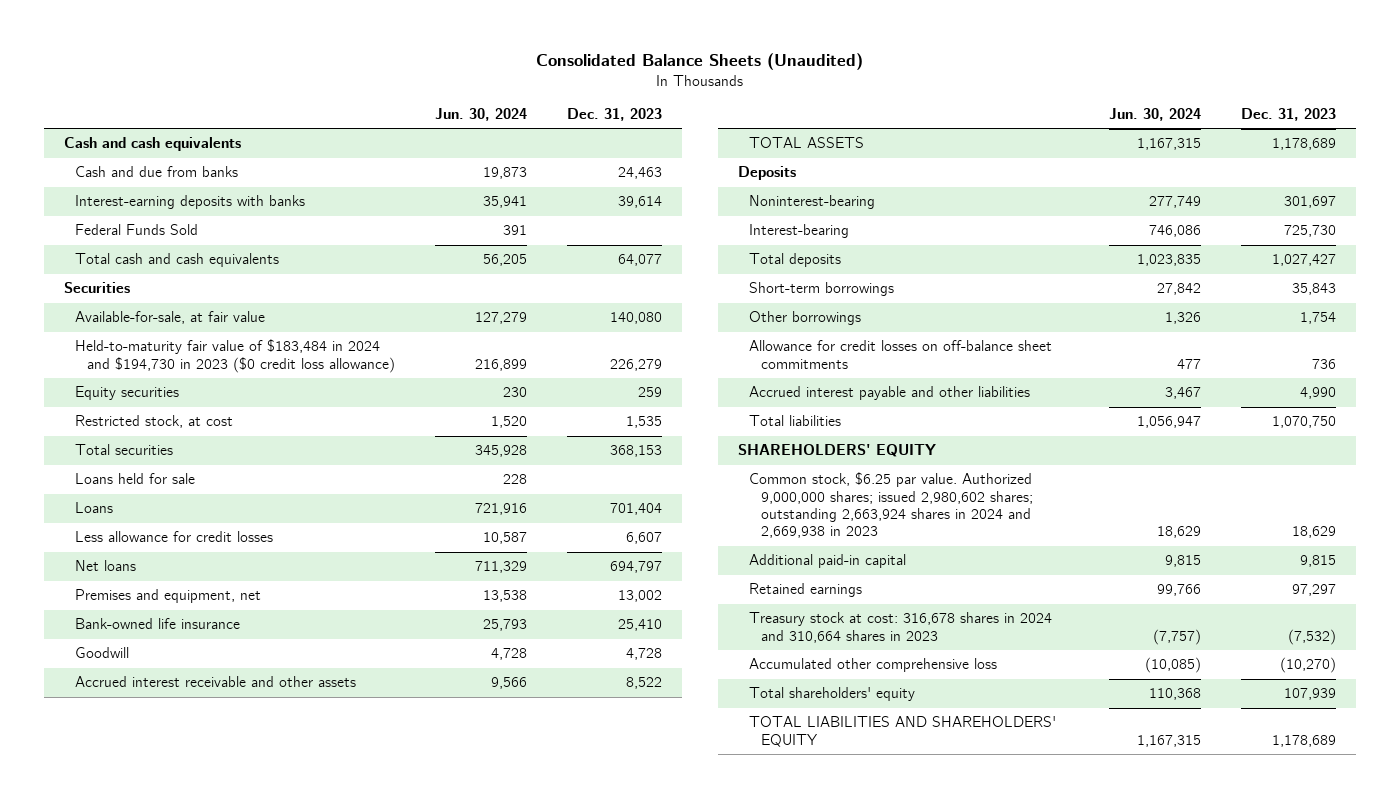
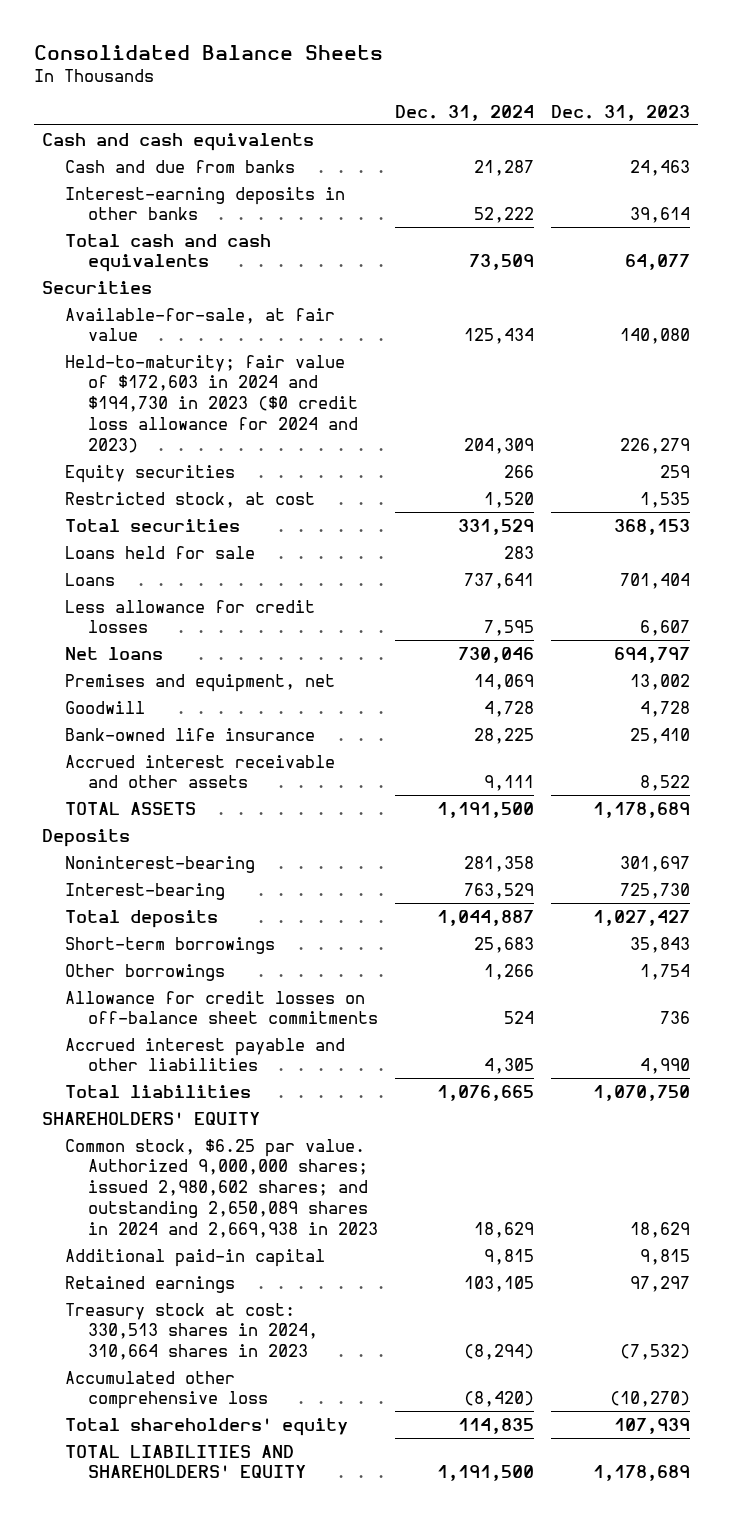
[535,53,863,71] Consolidated Balance Sheets (Unaudited) -> [33,44,383,60] Consolidated Balance Sheets
[435,108,528,122] Jun. 30, 2024 -> none
none -> [394,105,534,122] Dec. 31, 2024
[75,224,199,236] Federal Funds Sold -> none
[75,195,306,210] Interest-earning deposits with banks -> [65,186,346,221] Interest-earning deposits in other banks
[75,339,396,373] Held-to-maturity fair value of $183,484 in 2024 and $194,730 in 2023 ($0 credit loss allowance) -> [65,354,358,454] Held-to-maturity; fair value of $172,603 in 2024 and $194,730 in 2023 ($0 credit loss allowance for 2024 and 2023)
[75,618,241,630] Bank-owned life insurance -> [65,727,316,741] Bank-owned life insurance
[749,472,1034,539] Common stock, $6.25 par value. Authorized 9,000,000 shares; issued 2,980,602 shares; outstanding 2,663,924 shares in 2024 and 2,669,938 in 2023 -> [65,1138,378,1239] Common stock, $6.25 par value. Authorized 9,000,000 shares; issued 2,980,602 shares; and outstanding 2,650,089 shares in 2024 and 2,669,938 in 2023
[749,612,1053,643] Treasury stock at cost: 316,678 shares in 2024 and 310,664 shares in 2023 -> [65,1302,318,1361] Treasury stock at cost: 330,513 shares in 2024, 310,664 shares in 2023

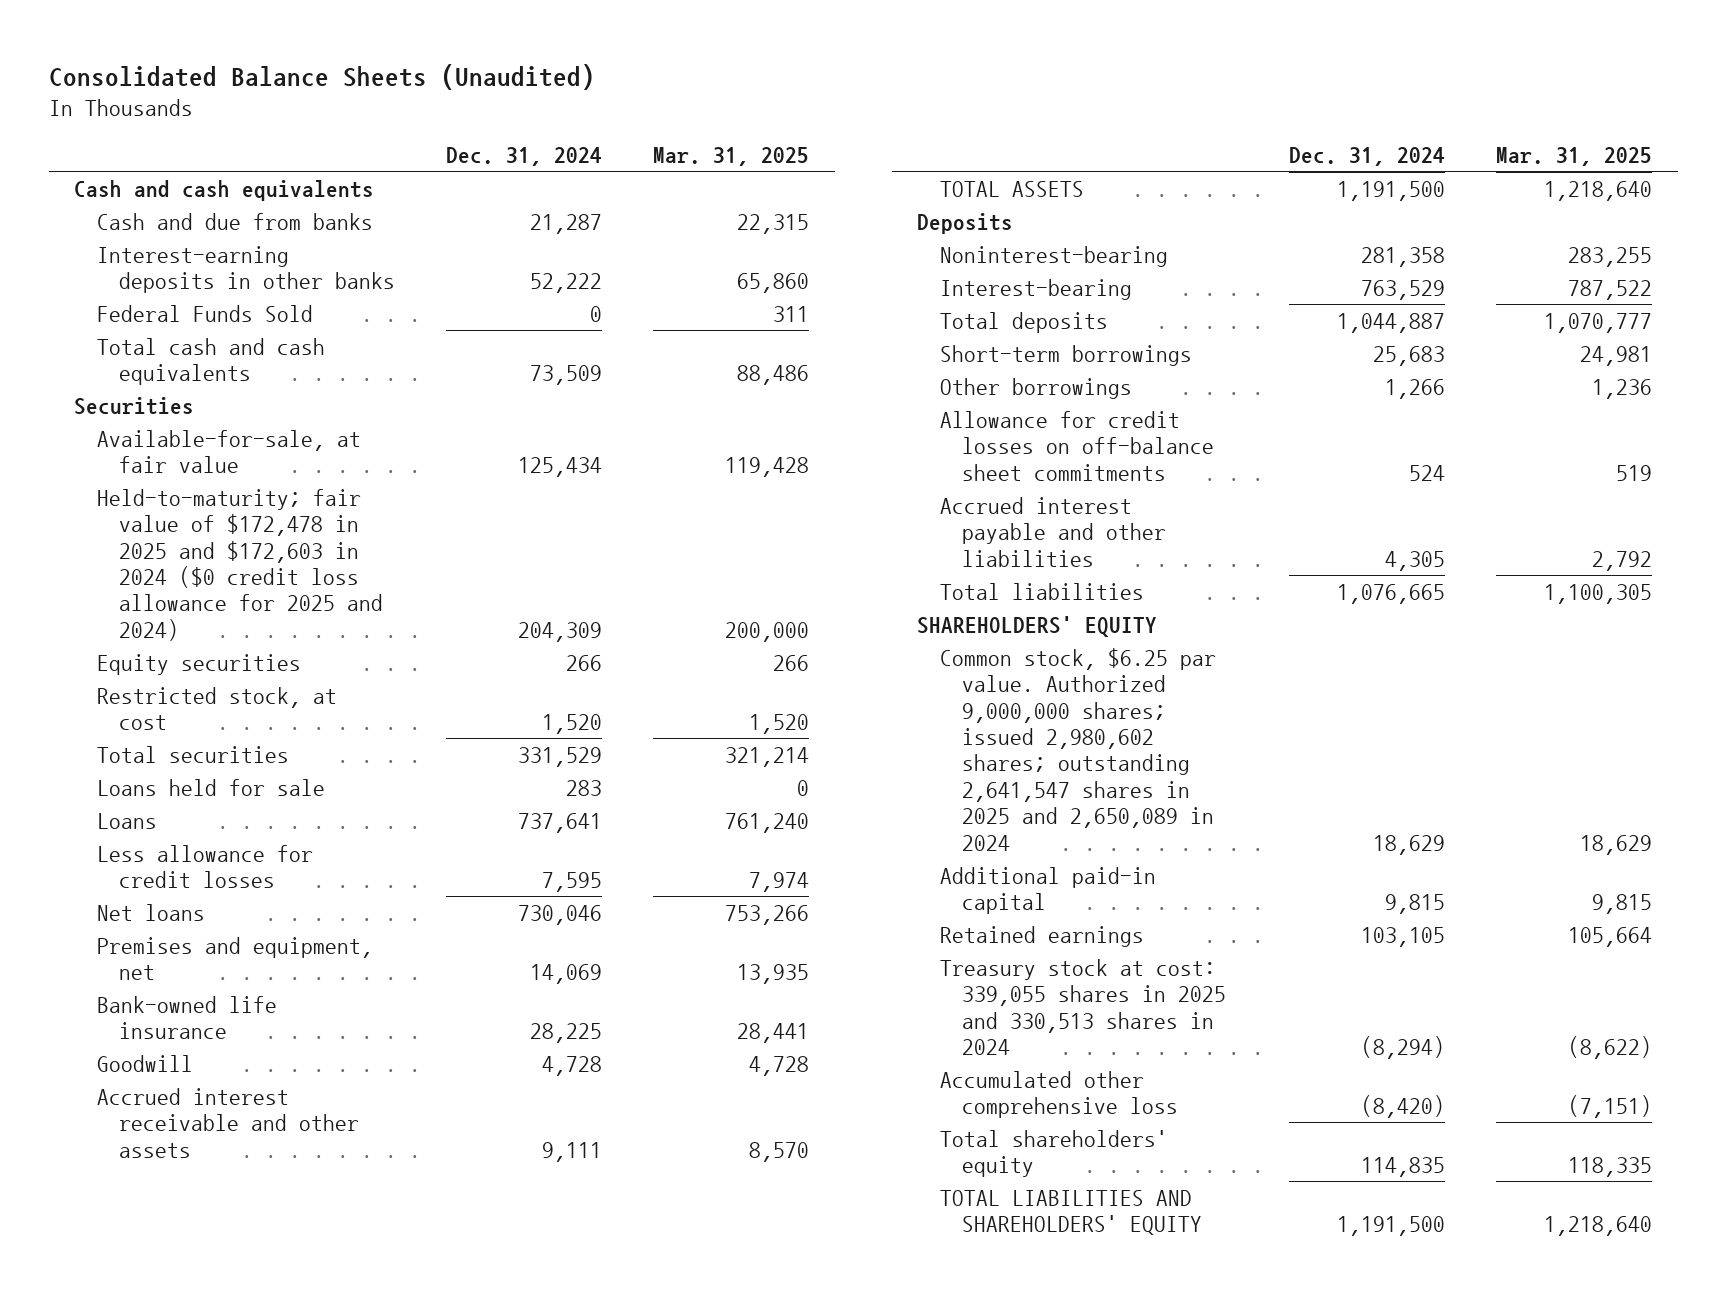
[33,44,383,60] Consolidated Balance Sheets -> [48,63,595,90] Consolidated Balance Sheets (Unaudited)
[550,105,690,122] Dec. 31, 2023 -> none
none -> [653,147,810,167] Mar. 31, 2025
none -> [96,304,313,322] Federal Funds Sold
[65,354,358,454] Held-to-maturity; fair value of $172,603 in 2024 and $194,730 in 2023 ($0 credit loss allowance for 2024 and 2023) -> [96,488,384,641] Held-to-maturity; fair value of $172,478 in 2025 and $172,603 in 2024 ($0 credit loss allowance for 2025 and 2024)
[65,700,146,714] Goodwill -> [96,1054,193,1072] Goodwill
[65,1138,378,1239] Common stock, $6.25 par value. Authorized 9,000,000 shares; issued 2,980,602 shares; and outstanding 2,650,089 shares in 2024 and 2,669,938 in 2023 -> [939,647,1216,851] Common stock, $6.25 par value. Authorized 9,000,000 shares; issued 2,980,602 shares; outstanding 2,641,547 shares in 2025 and 2,650,089 in 2024
[65,1302,318,1361] Treasury stock at cost: 330,513 shares in 2024, 310,664 shares in 2023 -> [939,958,1227,1055] Treasury stock at cost: 339,055 shares in 2025 and 330,513 shares in 2024

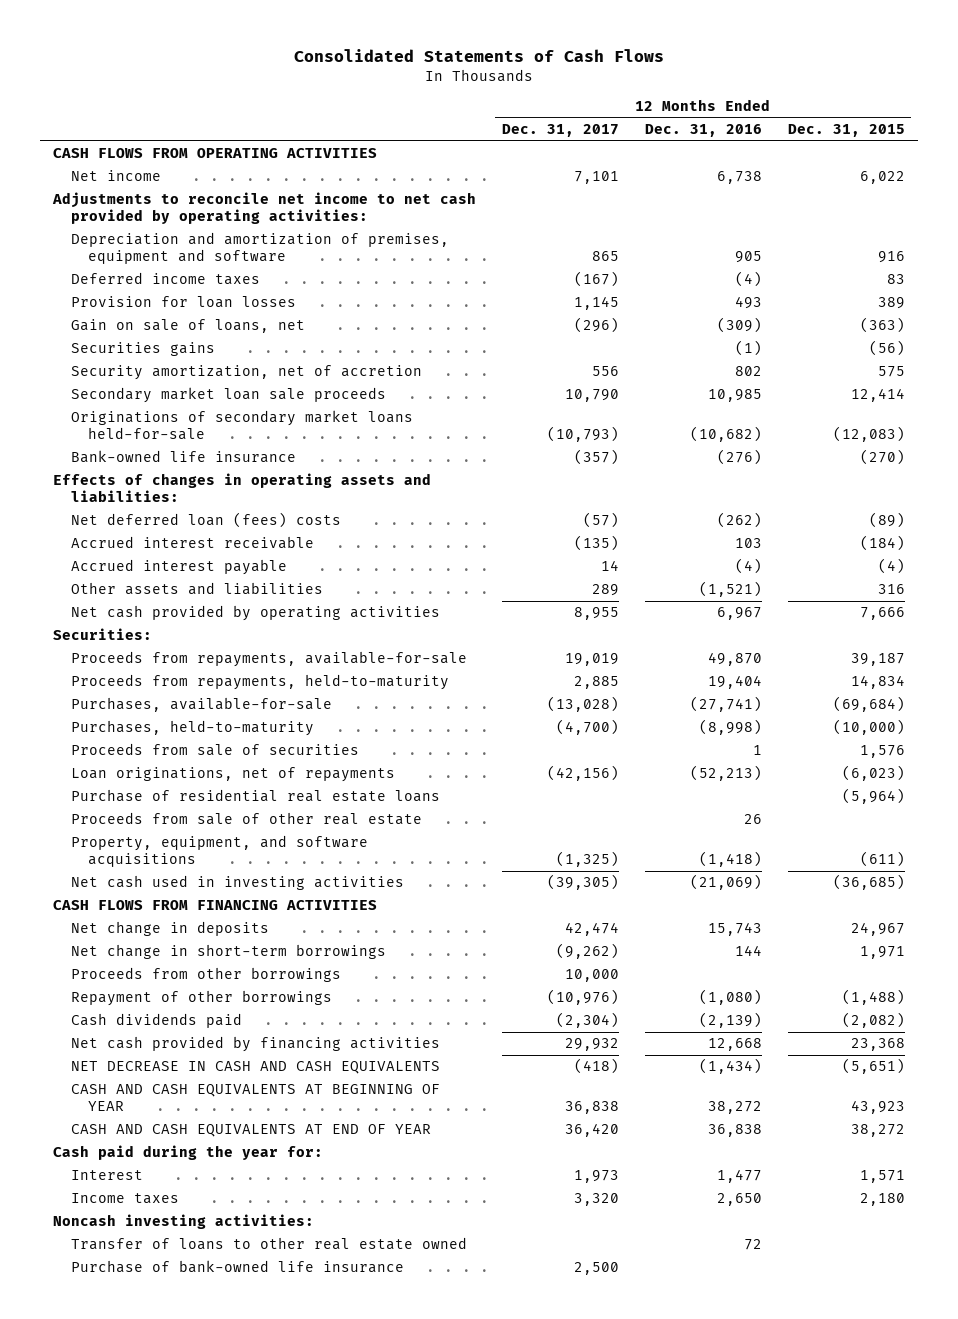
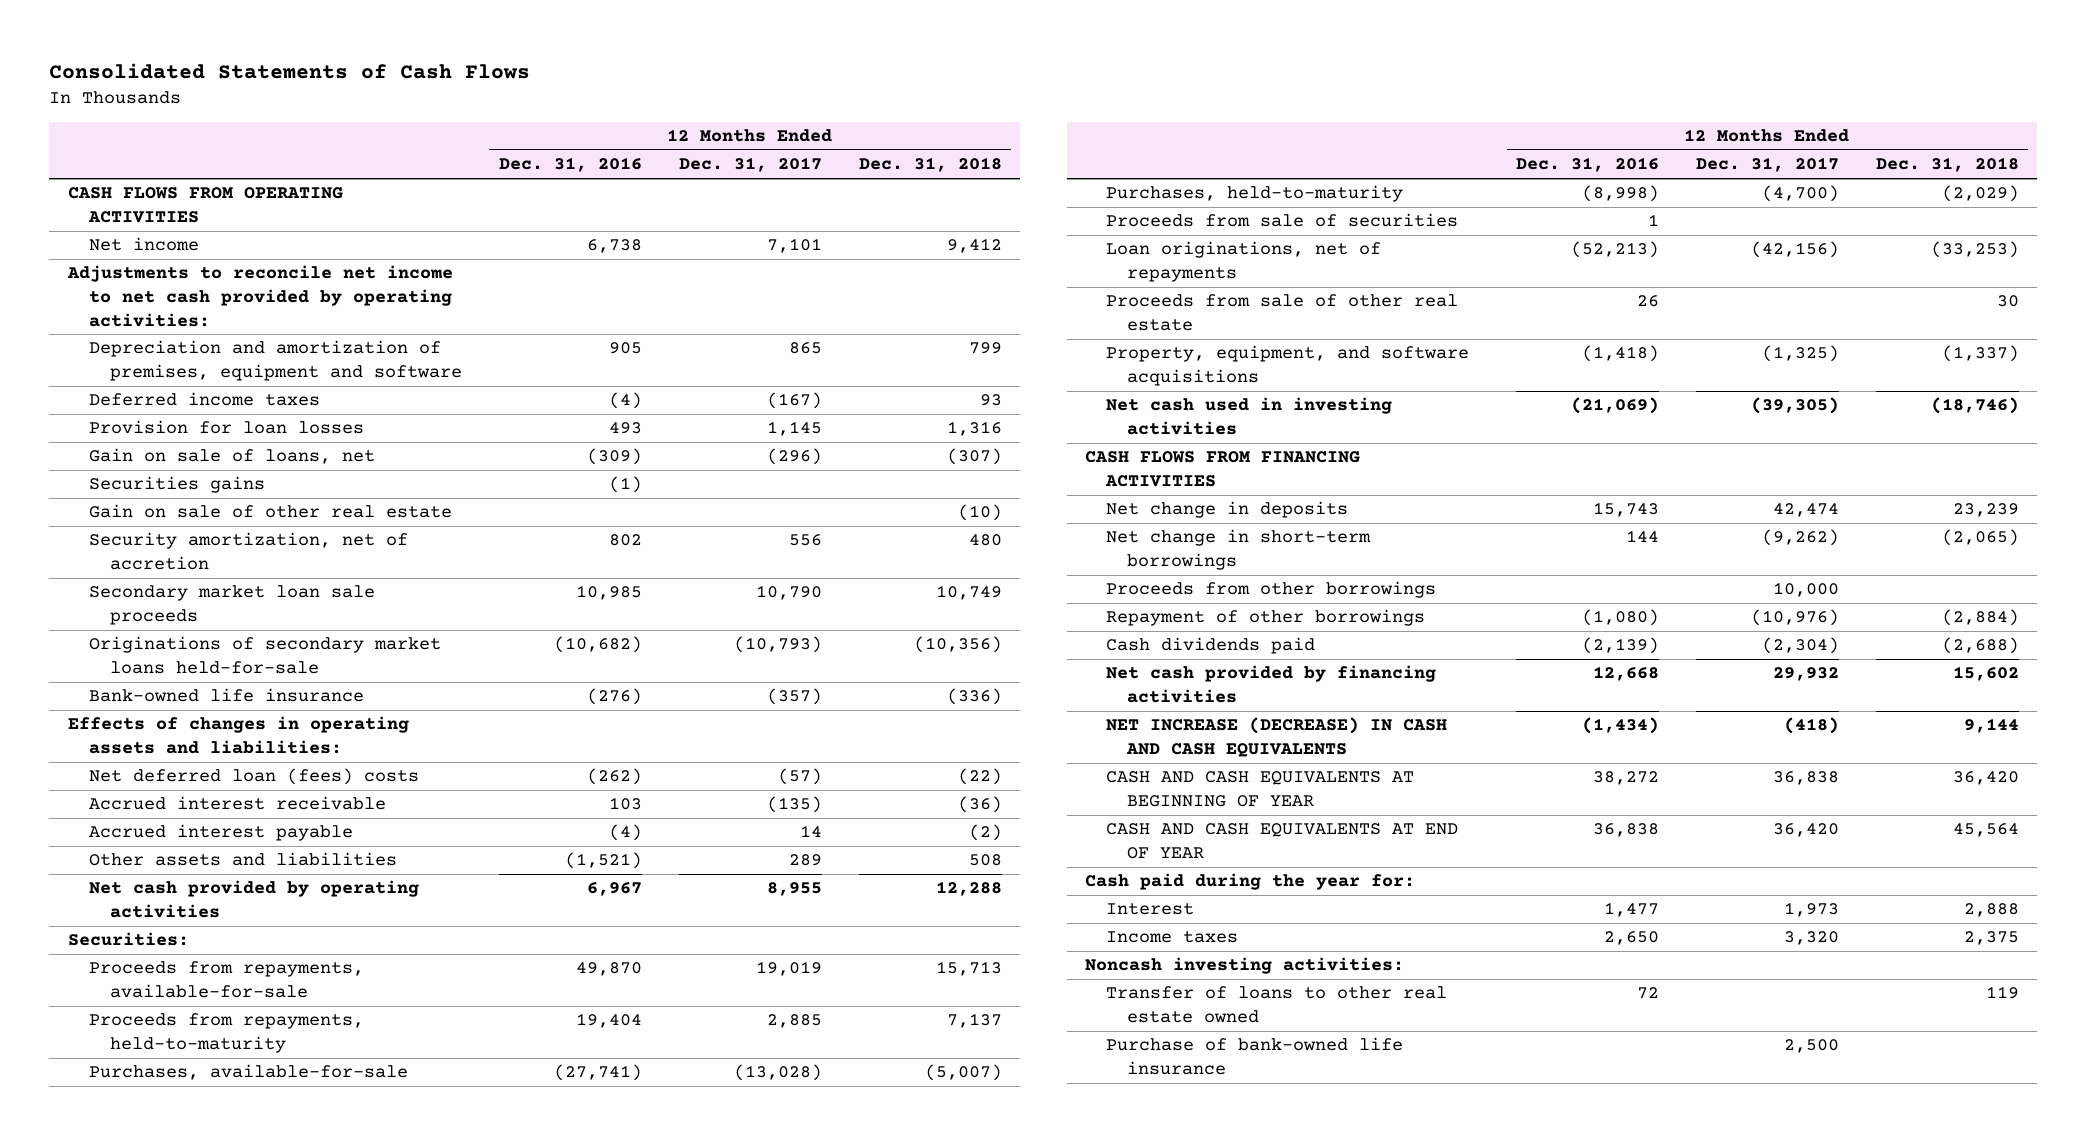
[787,124,905,138] Dec. 31, 2015 -> none
none -> [858,157,1002,173] Dec. 31, 2018
none -> [88,504,452,519] Gain on sale of other real estate
[70,789,440,803] Purchase of residential real estate loans -> none
[70,1061,440,1075] NET DECREASE IN CASH AND CASH EQUIVALENTS -> [1105,717,1447,758] NET INCREASE (DECREASE) IN CASH AND CASH EQUIVALENTS

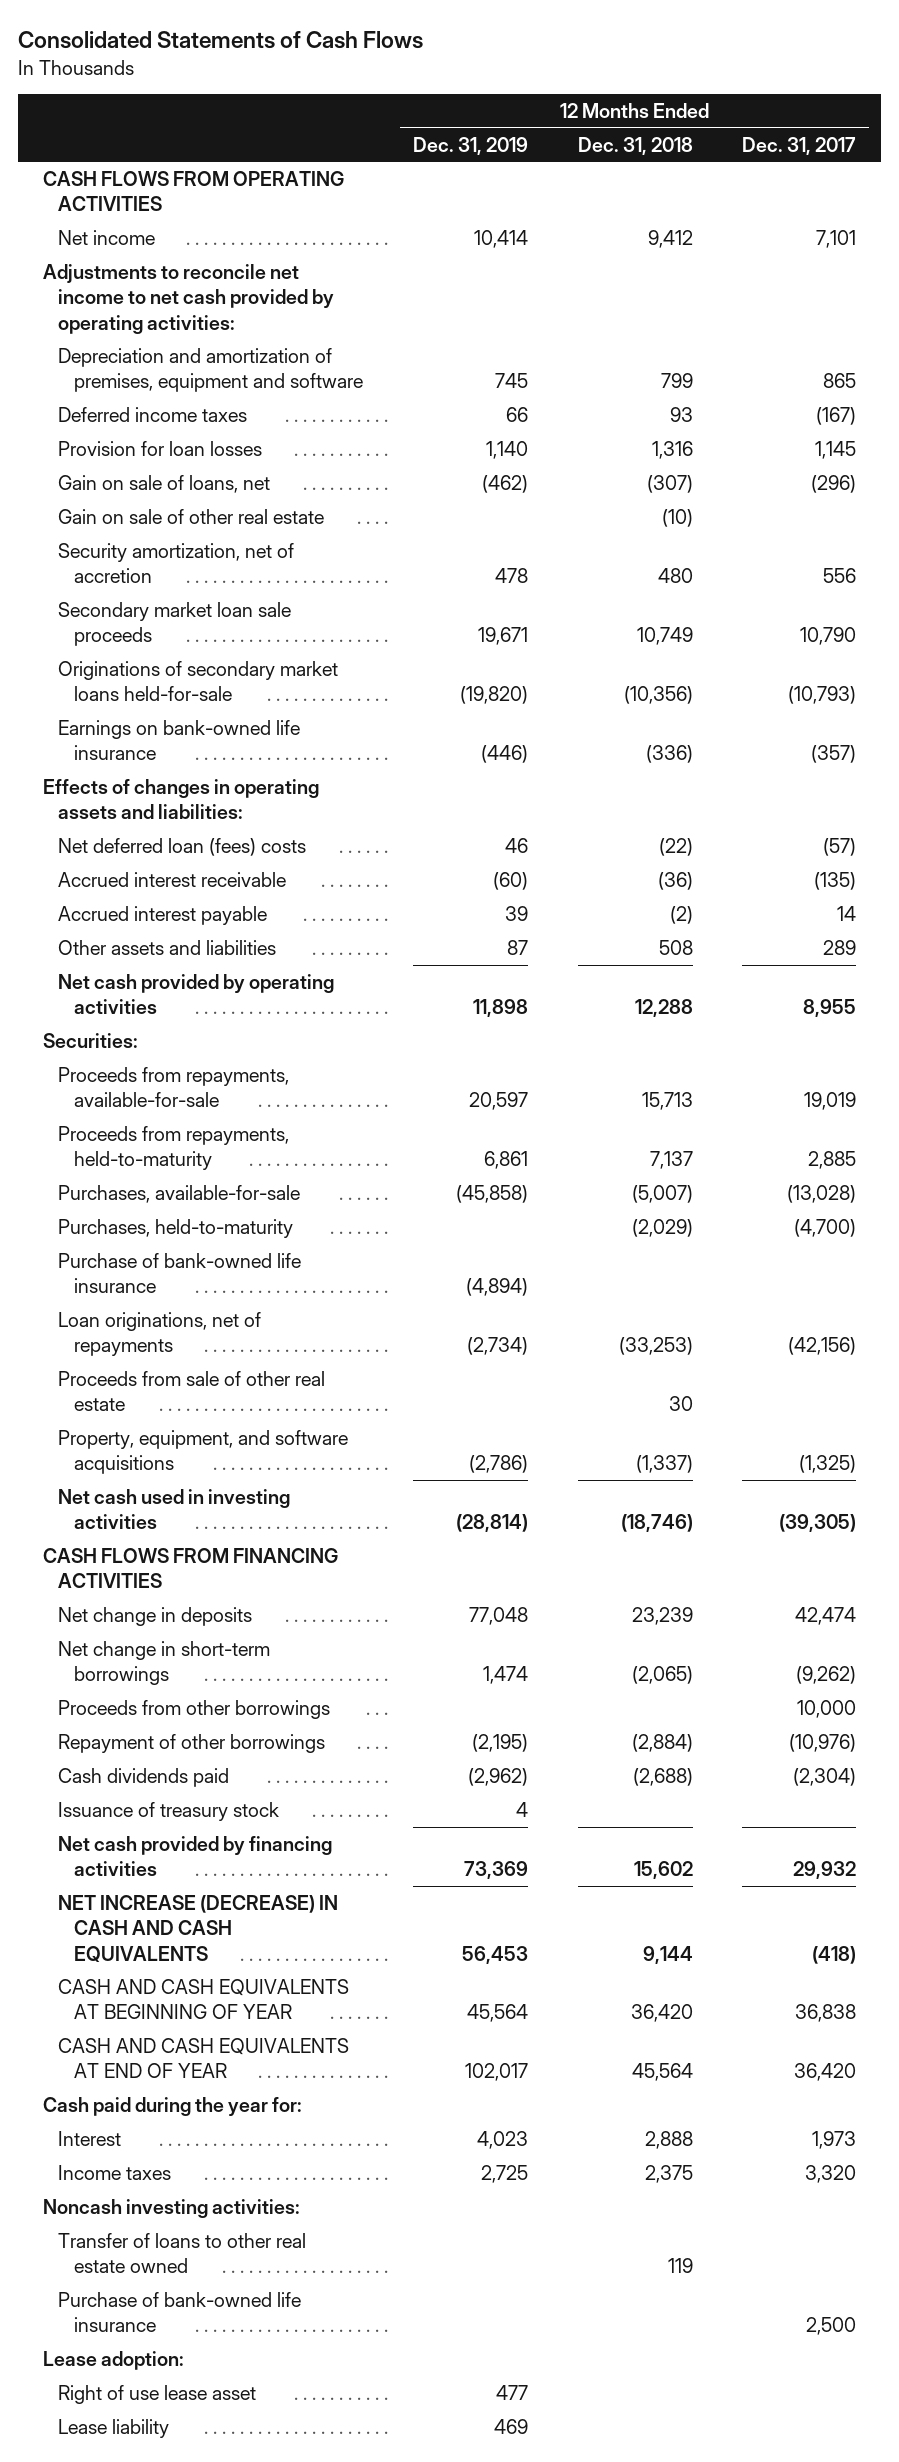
[498,157,642,173] Dec. 31, 2016 -> none
none -> [412,136,528,155] Dec. 31, 2019
[88,476,265,494] Securities gains -> none
[88,688,364,703] Bank-owned life insurance -> [58,719,301,761] Earnings on bank-owned life insurance
[1105,213,1458,228] Proceeds from sale of securities -> none
none -> [58,1252,302,1294] Purchase of bank-owned life insurance
none -> [58,1801,280,1821] Issuance of treasury stock
none -> [42,2350,184,2370] Lease adoption:
none -> [58,2384,257,2404] Right of use lease asset
none -> [58,2418,170,2438] Lease liability

